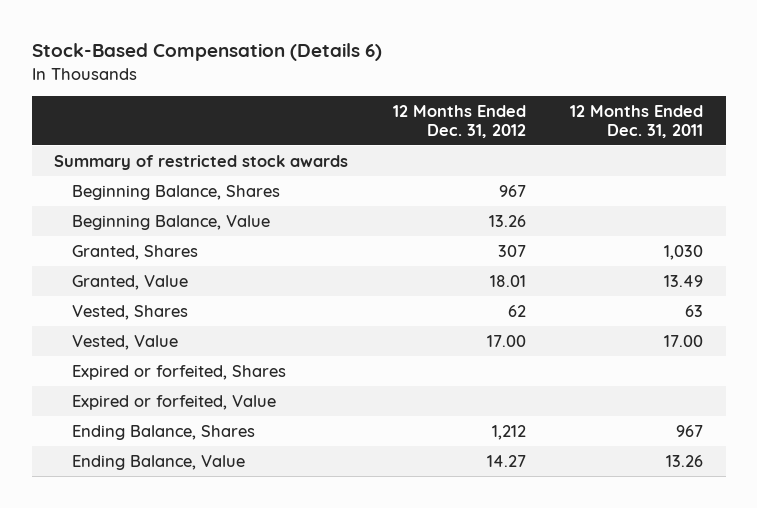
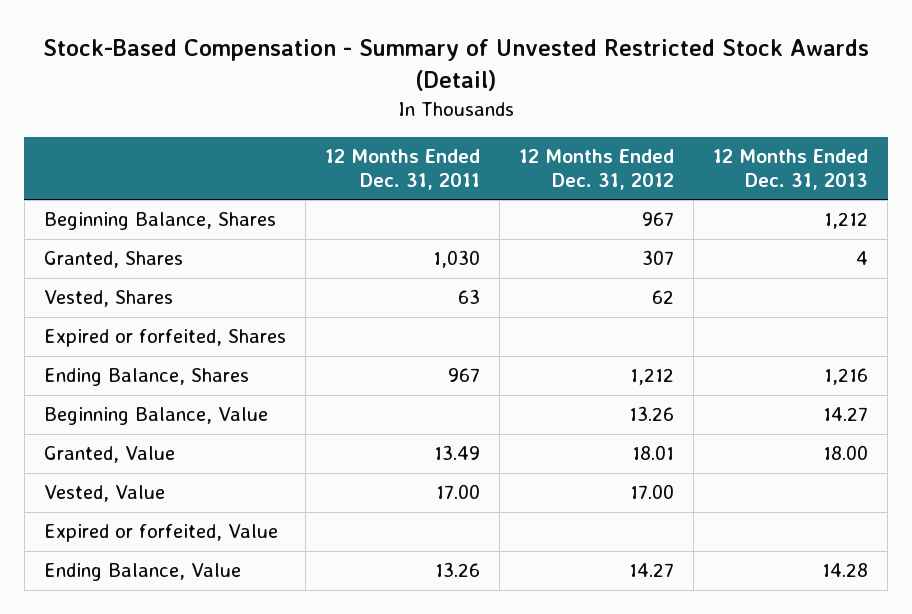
[31,43,382,62] Stock-Based Compensation (Details 6) -> [42,39,869,92] Stock-Based Compensation - Summary of Unvested Restricted Stock Awards (Detail)
none -> [713,149,869,190] 12 Months Ended Dec. 31, 2013
[53,154,348,170] Summary of restricted stock awards -> none
[71,214,270,230] Beginning Balance, Value -> [43,407,268,426] Beginning Balance, Value
[71,274,188,290] Granted, Value -> [43,446,175,464] Granted, Value
[71,334,178,350] Vested, Value -> [43,485,165,503] Vested, Value
[71,394,276,410] Expired or forfeited, Value -> [43,524,278,543] Expired or forfeited, Value

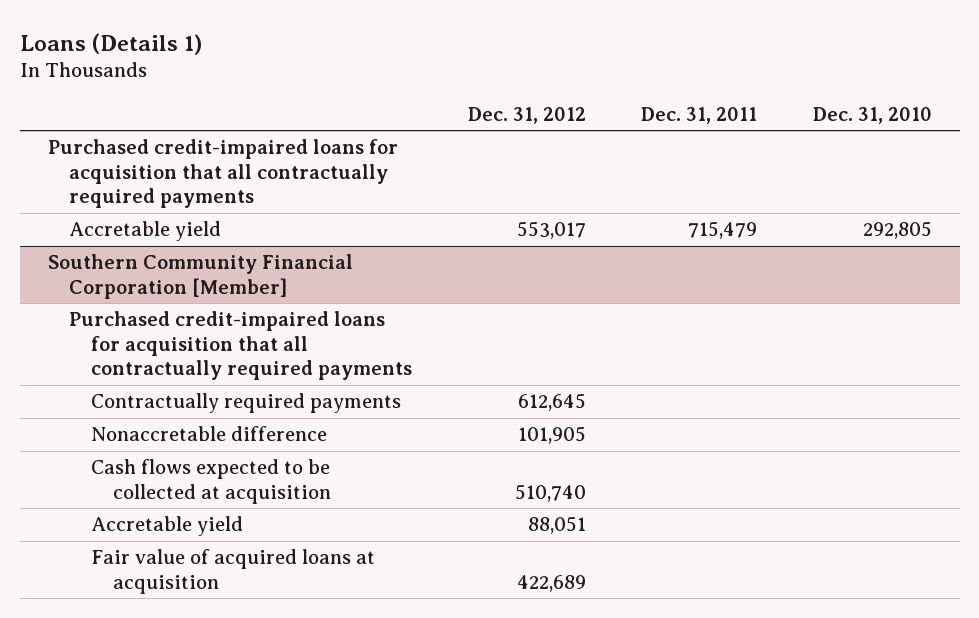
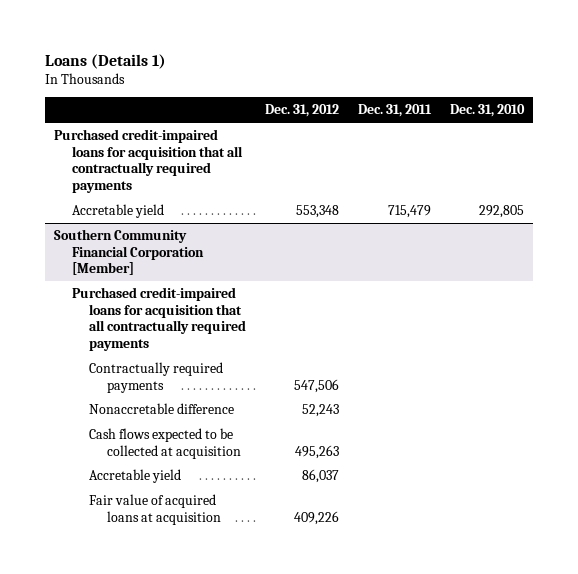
[516,221,586,240] 553,017 -> [296,205,340,219] 553,348
[517,393,586,412] 612,645 -> [294,378,340,393] 547,506
[517,426,586,445] 101,905 -> [302,404,340,418] 52,243
[514,483,586,502] 510,740 -> [295,444,340,459] 495,263
[527,516,586,535] 88,051 -> [302,469,340,484] 86,037
[516,574,586,592] 422,689 -> [294,510,340,525] 409,226

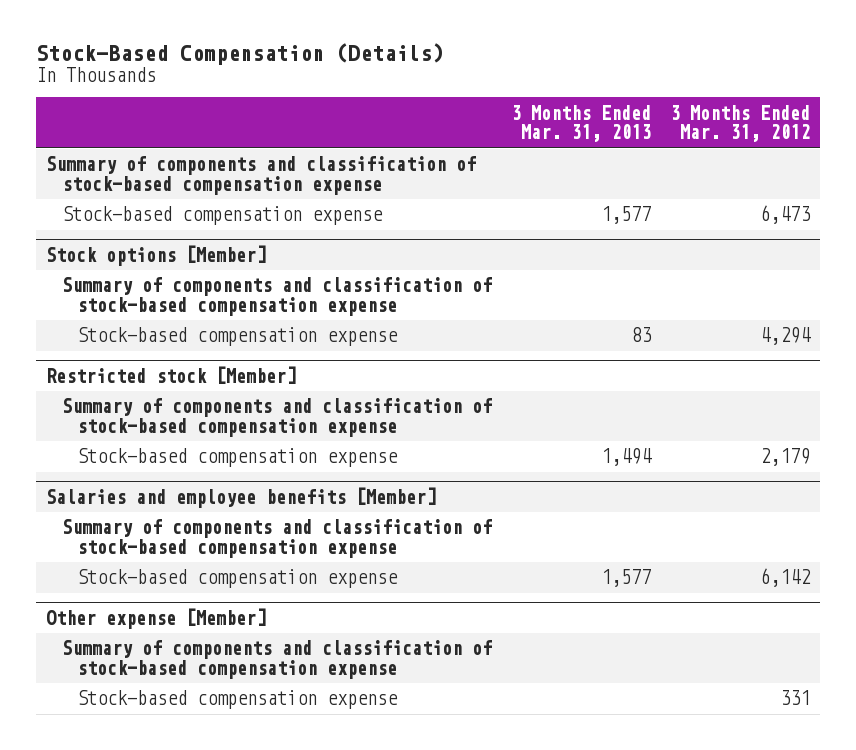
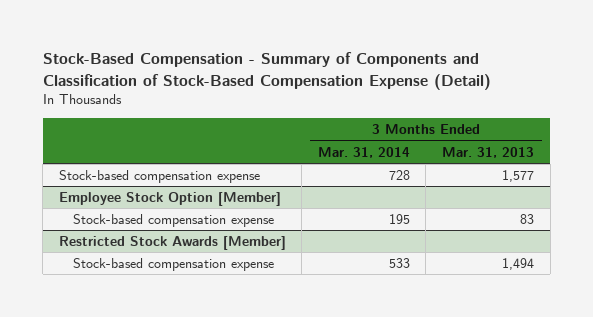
[36,42,445,65] Stock-Based Compensation (Details) -> [42,52,491,90] Stock-Based Compensation - Summary of Components and Classification of Stock-Based Compensation Expense (Detail)
[670,104,811,143] 3 Months Ended Mar. 31, 2012 -> none
none -> [317,146,410,158] Mar. 31, 2014
[46,156,477,196] Summary of components and classification of stock-based compensation expense -> none
[61,277,492,317] Summary of components and classification of stock-based compensation expense -> none
[46,245,267,267] Stock options [Member] -> [58,192,281,207] Employee Stock Option [Member]
[61,398,492,438] Summary of components and classification of stock-based compensation expense -> none
[46,366,297,385] Restricted stock [Member] -> [58,236,286,251] Restricted Stock Awards [Member]
[46,487,437,509] Salaries and employee benefits [Member] -> none
[61,519,492,559] Summary of components and classification of stock-based compensation expense -> none
[77,569,399,589] Stock-based compensation expense -> none
[46,608,267,630] Other expense [Member] -> none
[61,640,492,680] Summary of components and classification of stock-based compensation expense -> none
[77,690,399,710] Stock-based compensation expense -> none

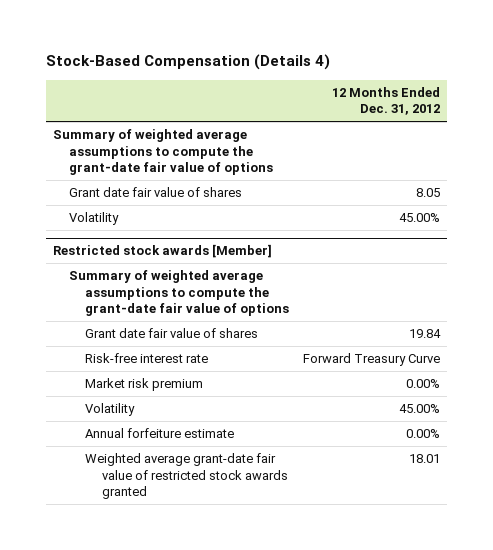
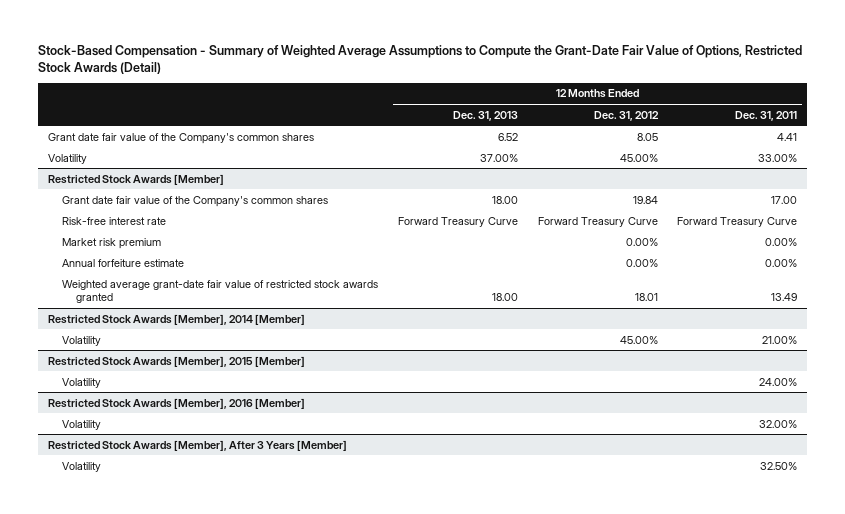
[45,54,330,71] Stock-Based Compensation (Details 4) -> [37,44,802,74] Stock-Based Compensation - Summary of Weighted Average Assumptions to Compute the Grant-Date Fair Value of Options, Restricted Stock Awards (Detail)
none -> [452,110,518,121] Dec. 31, 2013
none -> [735,110,798,121] Dec. 31, 2011
[52,129,274,176] Summary of weighted average assumptions to compute the grant-date fair value of options -> none
[69,187,243,198] Grant date fair value of shares -> [47,132,314,144] Grant date fair value of the Company's common shares
[69,270,290,317] Summary of weighted average assumptions to compute the grant-date fair value of options -> none
[52,244,272,259] Restricted stock awards [Member] -> [47,173,224,185] Restricted Stock Awards [Member]
[85,328,259,339] Grant date fair value of shares -> [61,195,328,207] Grant date fair value of the Company's common shares
[85,403,136,417] Volatility -> none
none -> [47,313,305,325] Restricted Stock Awards [Member], 2014 [Member]
none -> [61,335,101,346] Volatility
none -> [47,355,305,367] Restricted Stock Awards [Member], 2015 [Member]
none -> [61,377,101,388] Volatility
none -> [47,397,305,409] Restricted Stock Awards [Member], 2016 [Member]
none -> [61,419,101,430] Volatility
none -> [47,439,347,451] Restricted Stock Awards [Member], After 3 Years [Member]
none -> [61,461,101,472] Volatility

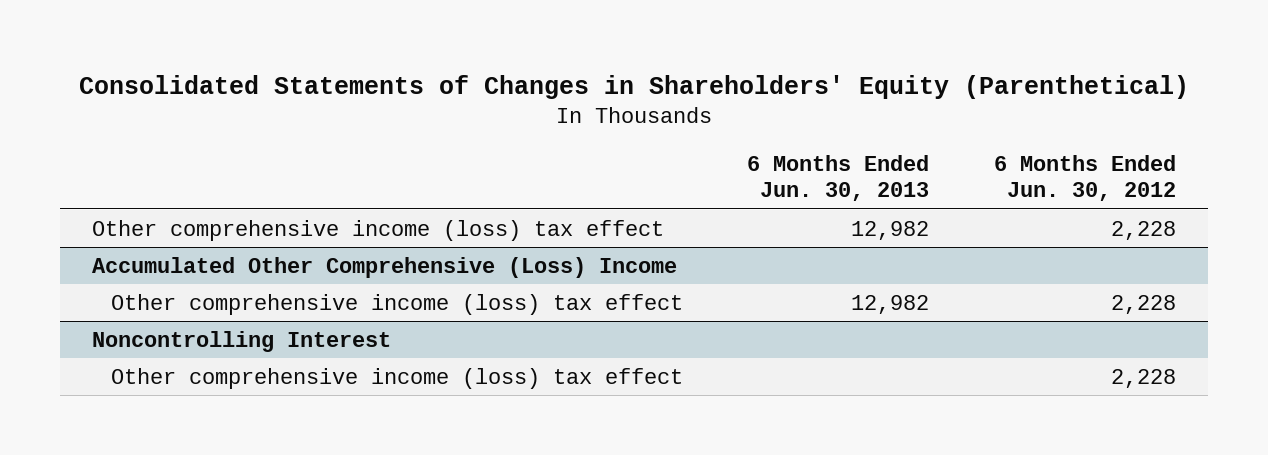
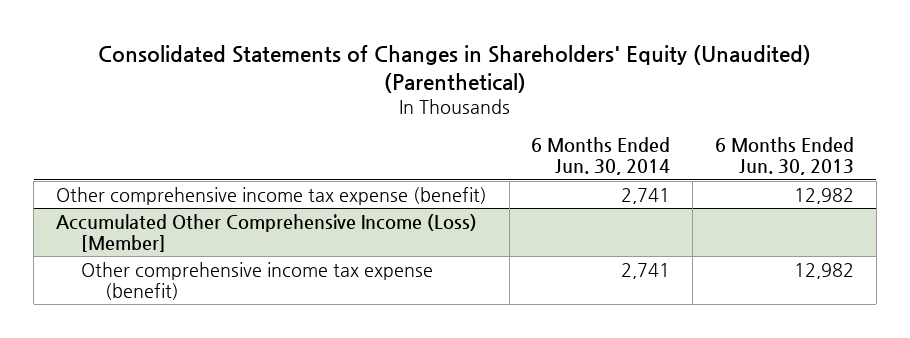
[79,75,1190,100] Consolidated Statements of Changes in Shareholders' Equity (Parenthetical) -> [97,45,811,94] Consolidated Statements of Changes in Shareholders' Equity (Unaudited) (Parenthetical)
[993,154,1176,202] 6 Months Ended Jun. 30, 2012 -> none
none -> [531,137,671,176] 6 Months Ended Jun. 30, 2014
[92,330,392,352] Noncontrolling Interest -> none
[110,367,683,389] Other comprehensive income (loss) tax effect -> none
[92,219,665,241] Other comprehensive income (loss) tax effect -> [55,186,487,205] Other comprehensive income tax expense (benefit)
[92,256,678,278] Accumulated Other Comprehensive (Loss) Income -> [55,213,477,252] Accumulated Other Comprehensive Income (Loss) [Member]
[110,293,683,315] Other comprehensive income (loss) tax effect -> [80,261,433,300] Other comprehensive income tax expense (benefit)

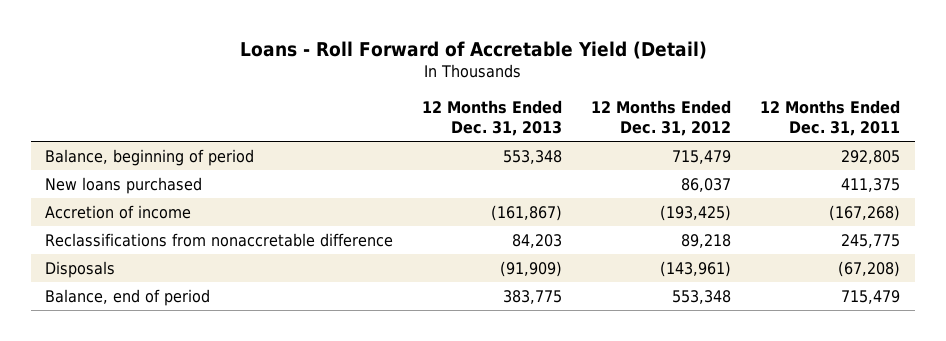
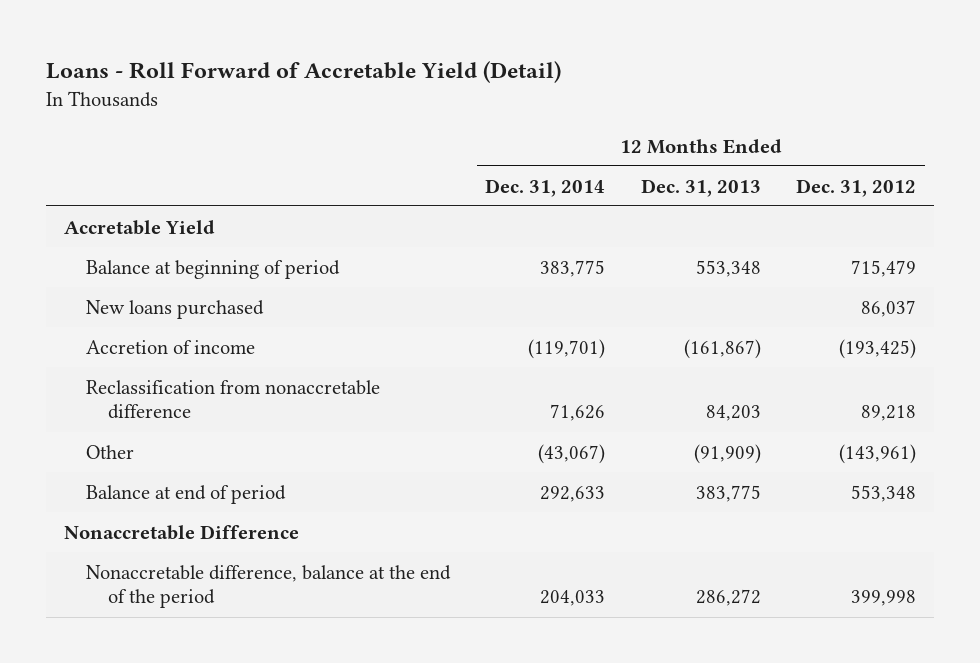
[760,100,901,137] 12 Months Ended Dec. 31, 2011 -> none
none -> [485,178,606,197] Dec. 31, 2014
none -> [63,219,215,235] Accretable Yield
[45,148,255,166] Balance, beginning of period -> [86,259,341,279] Balance at beginning of period
[45,232,394,247] Reclassifications from nonaccretable difference -> [86,379,381,420] Reclassification from nonaccretable difference
[45,260,116,278] Disposals -> [86,444,135,459] Other
[45,288,211,306] Balance, end of period -> [86,484,287,504] Balance at end of period
none -> [63,524,299,540] Nonaccretable Difference
none -> [86,564,452,609] Nonaccretable difference, balance at the end of the period

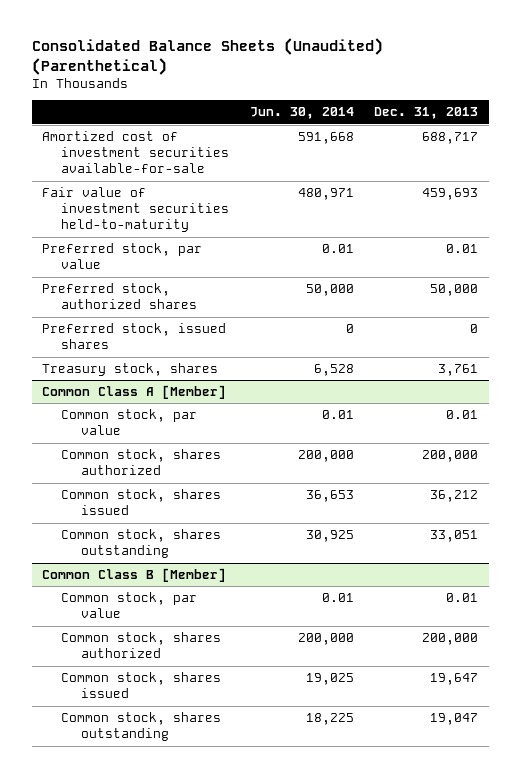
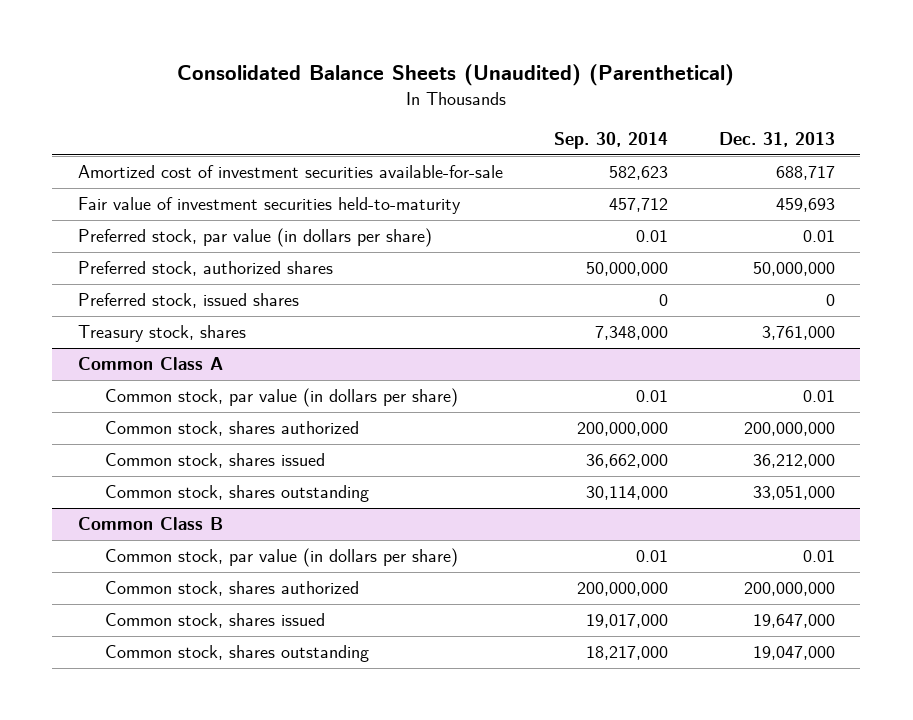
[249,107,354,120] Jun. 30, 2014 -> none
none -> [553,132,668,150] Sep. 30, 2014
[41,243,202,270] Preferred stock, par value -> [77,228,432,248] Preferred stock, par value (in dollars per share)
[430,284,479,297] 50,000 -> [752,262,835,277] 50,000,000
[438,364,479,377] 3,761 -> [761,326,835,341] 3,761,000
[41,385,226,400] Common Class A [Member] -> [77,357,223,371] Common Class A
[61,409,198,436] Common stock, par value -> [104,388,458,408] Common stock, par value (in dollars per share)
[422,450,479,463] 200,000 -> [743,422,835,437] 200,000,000
[430,490,479,503] 36,212 -> [752,454,835,469] 36,212,000
[430,530,479,543] 33,051 -> [752,486,835,501] 33,051,000
[41,568,226,583] Common Class B [Member] -> [77,517,223,531] Common Class B
[61,592,198,619] Common stock, par value -> [104,548,458,568] Common stock, par value (in dollars per share)
[422,633,479,646] 200,000 -> [743,582,835,597] 200,000,000
[430,673,479,686] 19,647 -> [752,614,835,629] 19,647,000
[430,713,479,726] 19,047 -> [752,646,835,661] 19,047,000

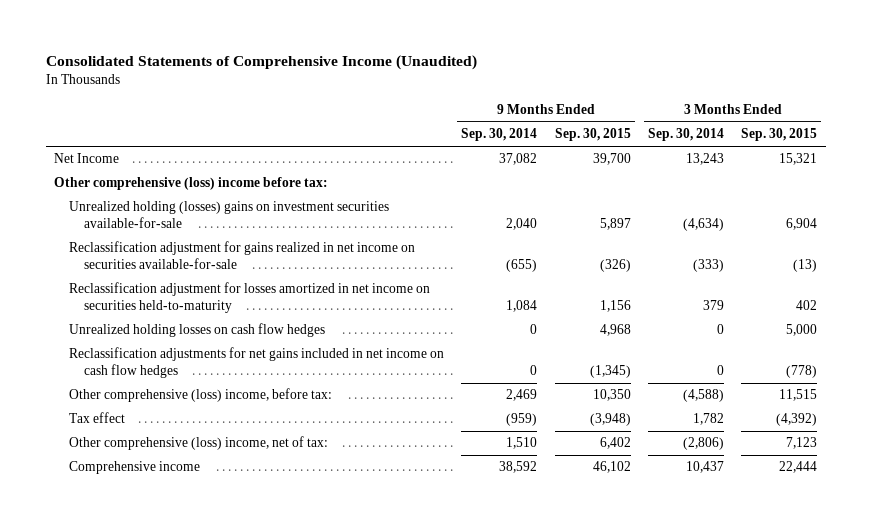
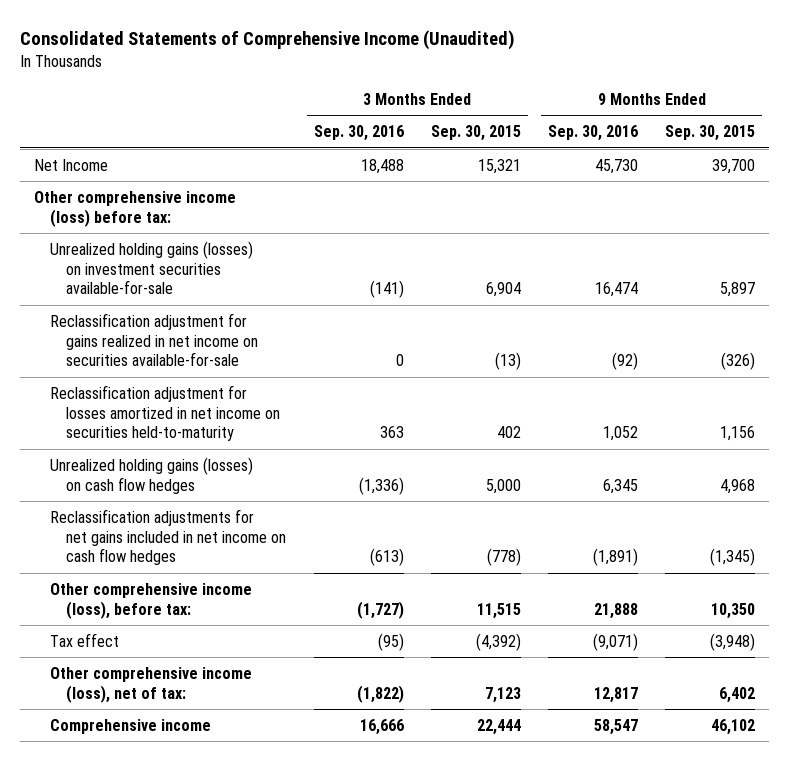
[461,128,538,142] Sep. 30, 2014 -> none
[647,128,724,142] Sep. 30, 2014 -> none
none -> [313,125,404,142] Sep. 30, 2016
none -> [548,125,639,142] Sep. 30, 2016
[54,177,329,191] Other comprehensive (loss) income before tax: -> [33,190,236,227] Other comprehensive income (loss) before tax:
[69,201,390,229] Unrealized holding (losses) gains on investment securities available-for-sale -> [50,240,254,295] Unrealized holding gains (losses) on investment securities available-for-sale
[69,323,326,338] Unrealized holding losses on cash flow hedges -> [50,456,254,494] Unrealized holding gains (losses) on cash flow hedges
[69,388,333,403] Other comprehensive (loss) income, before tax: -> [50,582,253,619] Other comprehensive income (loss), before tax:
[69,436,329,451] Other comprehensive (loss) income, net of tax: -> [50,666,253,703] Other comprehensive income (loss), net of tax:

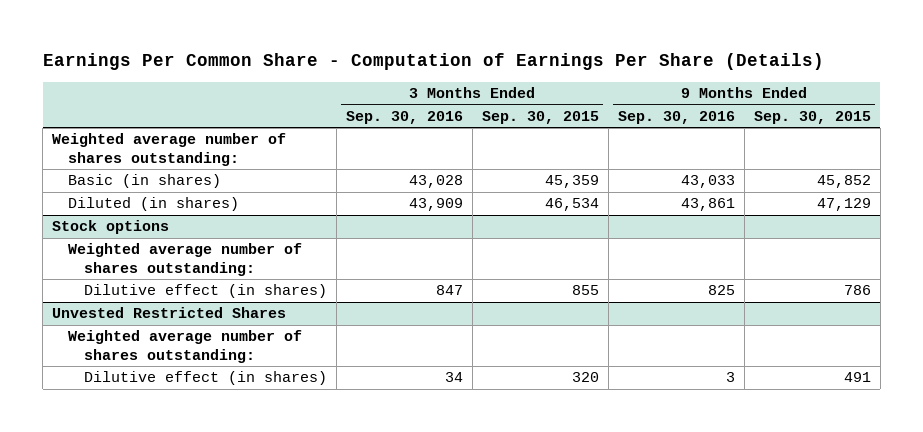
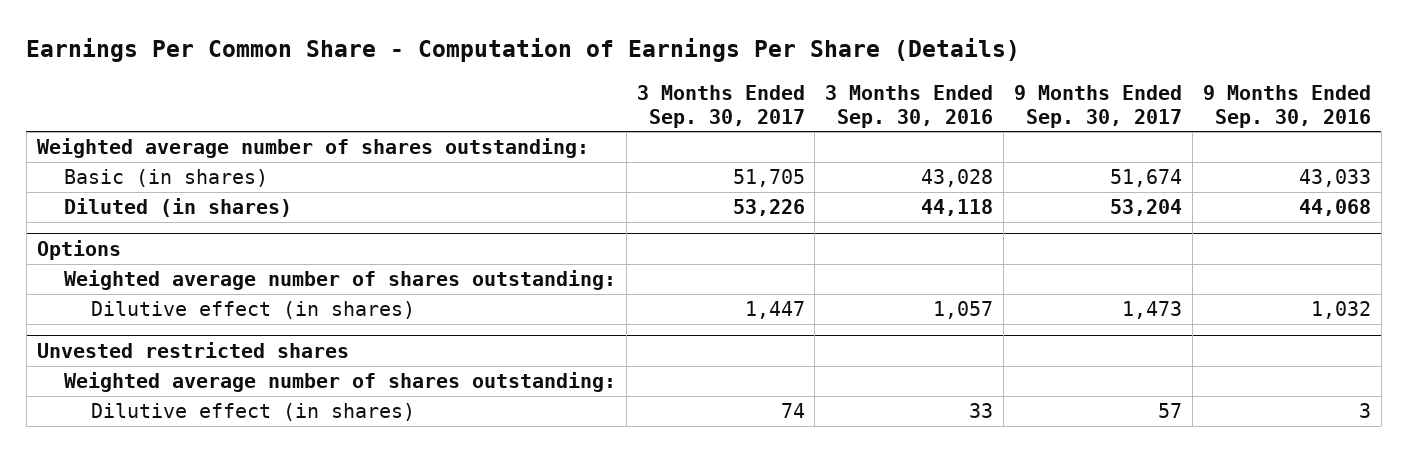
[481,110,599,124] Sep. 30, 2015 -> none
[753,110,871,124] Sep. 30, 2015 -> none
none -> [636,84,805,128] 3 Months Ended Sep. 30, 2017
none -> [1014,84,1183,128] 9 Months Ended Sep. 30, 2017
[408,198,463,212] 43,909 -> [921,199,994,217] 44,118
[680,198,735,212] 43,861 -> [1298,199,1371,217] 44,068
[52,220,170,235] Stock options -> [36,240,121,261] Options
[435,285,463,296] 847 -> [933,301,994,320] 1,057
[707,285,735,296] 825 -> [1310,301,1371,320] 1,032
[52,307,287,319] Unvested Restricted Shares -> [36,342,349,359] Unvested restricted shares
[444,372,463,383] 34 -> [969,403,994,419] 33

